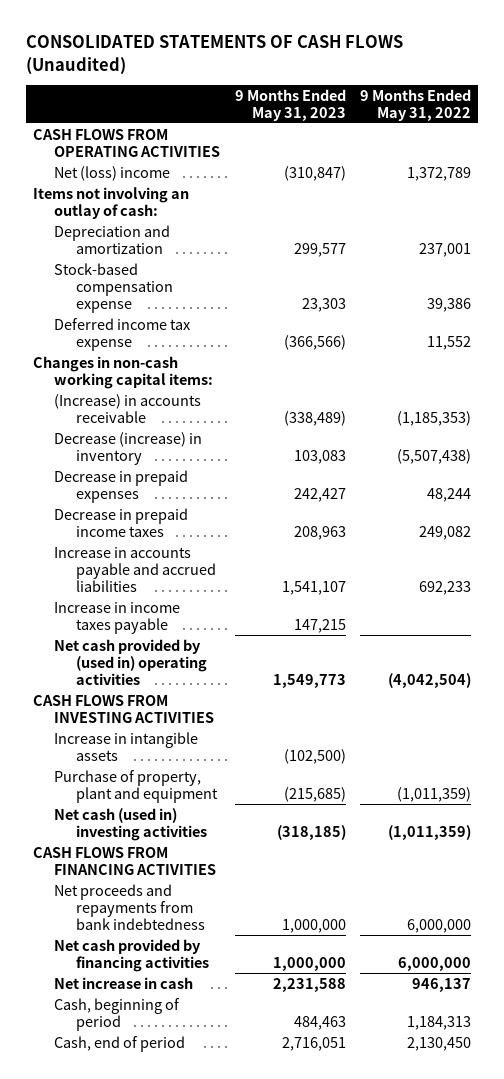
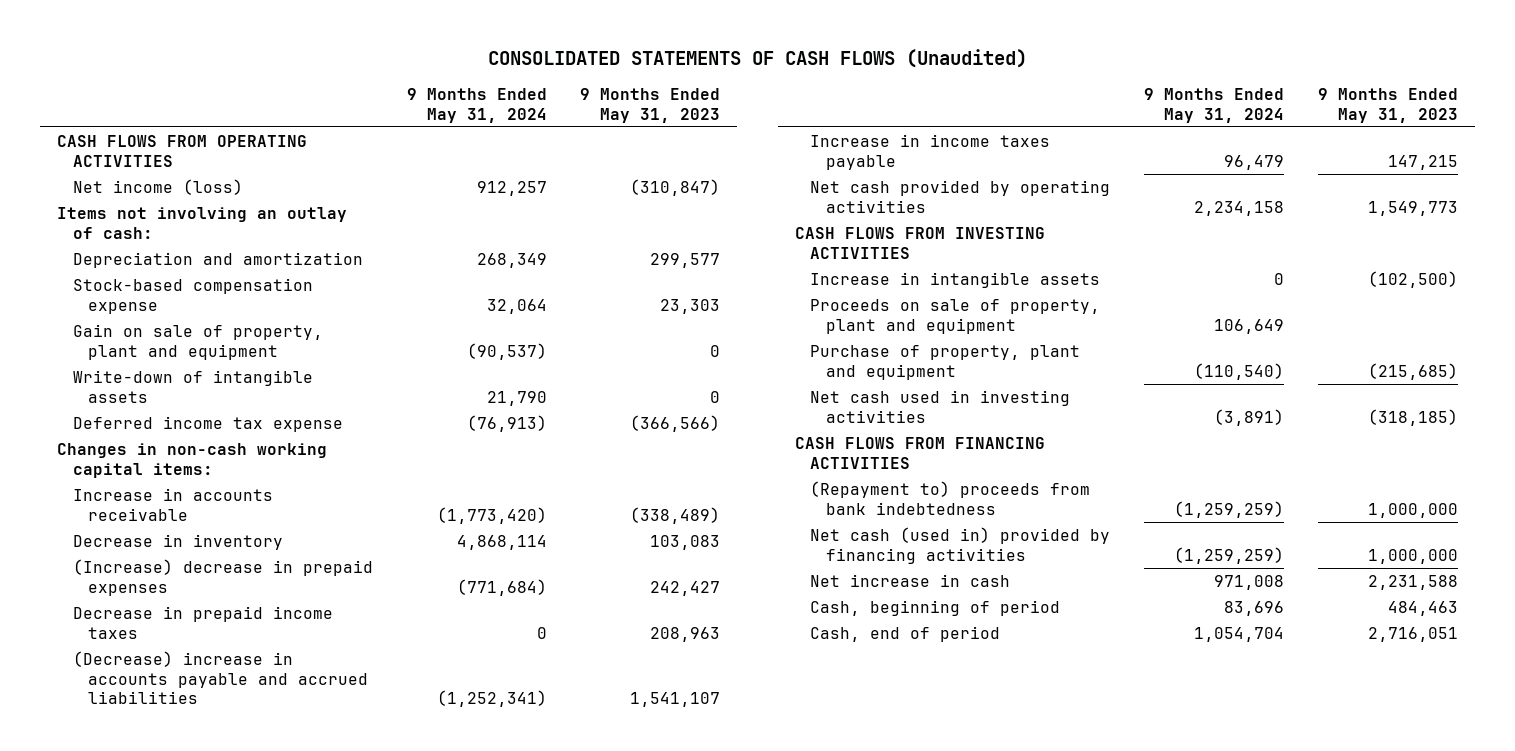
[360,88,472,121] 9 Months Ended May 31, 2022 -> none
none -> [406,88,547,123] 9 Months Ended May 31, 2024
[54,165,171,181] Net (loss) income -> [72,178,243,195] Net income (loss)
none -> [72,323,323,360] Gain on sale of property, plant and equipment
none -> [72,369,313,403] Write-down of intangible assets
[54,393,202,423] (Increase) in accounts receivable -> [72,487,273,521] Increase in accounts receivable
[54,431,203,465] Decrease (increase) in inventory -> [72,533,283,550] Decrease in inventory
[54,469,189,503] Decrease in prepaid expenses -> [72,558,373,596] (Increase) decrease in prepaid expenses
[54,546,216,593] Increase in accounts payable and accrued liabilities -> [72,650,369,705] (Decrease) increase in accounts payable and accrued liabilities
[54,638,207,686] Net cash provided by (used in) operating activities -> [810,179,1111,213] Net cash provided by operating activities
none -> [810,298,1101,334] Proceeds on sale of property, plant and equipment
[54,807,207,841] Net cash (used in) investing activities -> [810,389,1071,423] Net cash used in investing activities
[54,883,205,931] Net proceeds and repayments from bank indebtedness -> [810,480,1091,515] (Repayment to) proceeds from bank indebtedness
[54,938,209,972] Net cash provided by financing activities -> [810,526,1111,564] Net cash (used in) provided by financing activities

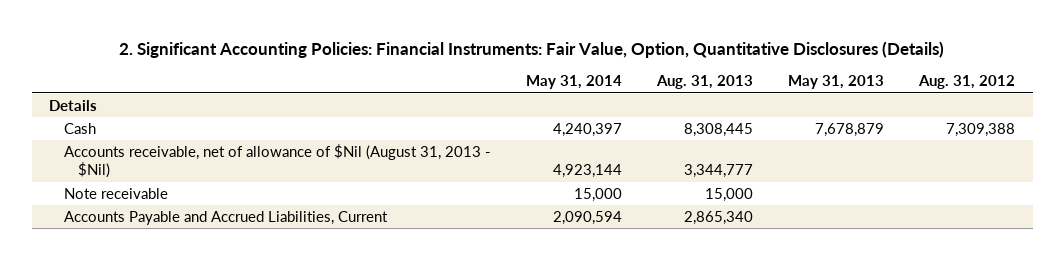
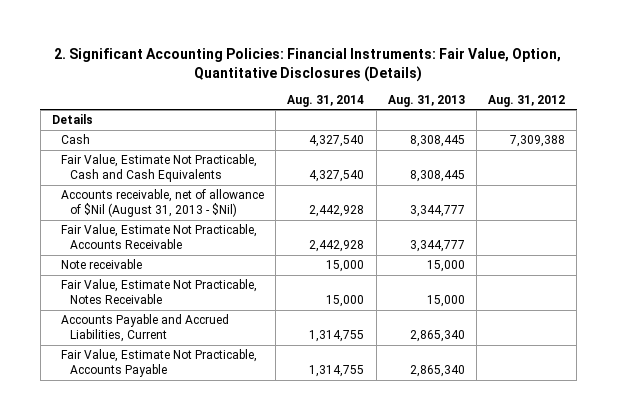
[525,75,622,90] May 31, 2014 -> none
[788,75,885,90] May 31, 2013 -> none
none -> [287,94,365,107] Aug. 31, 2014
none -> [61,154,258,183] Fair Value, Estimate Not Practicable, Cash and Cash Equivalents
none -> [61,224,258,250] Fair Value, Estimate Not Practicable, Accounts Receivable
none -> [61,279,258,305] Fair Value, Estimate Not Practicable, Notes Receivable
none -> [61,349,258,378] Fair Value, Estimate Not Practicable, Accounts Payable

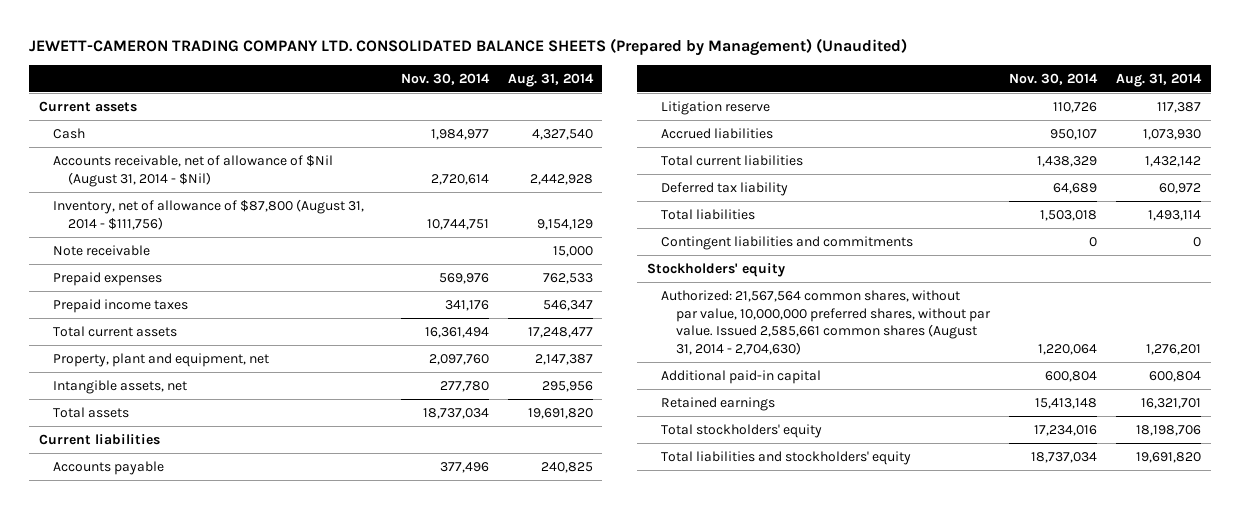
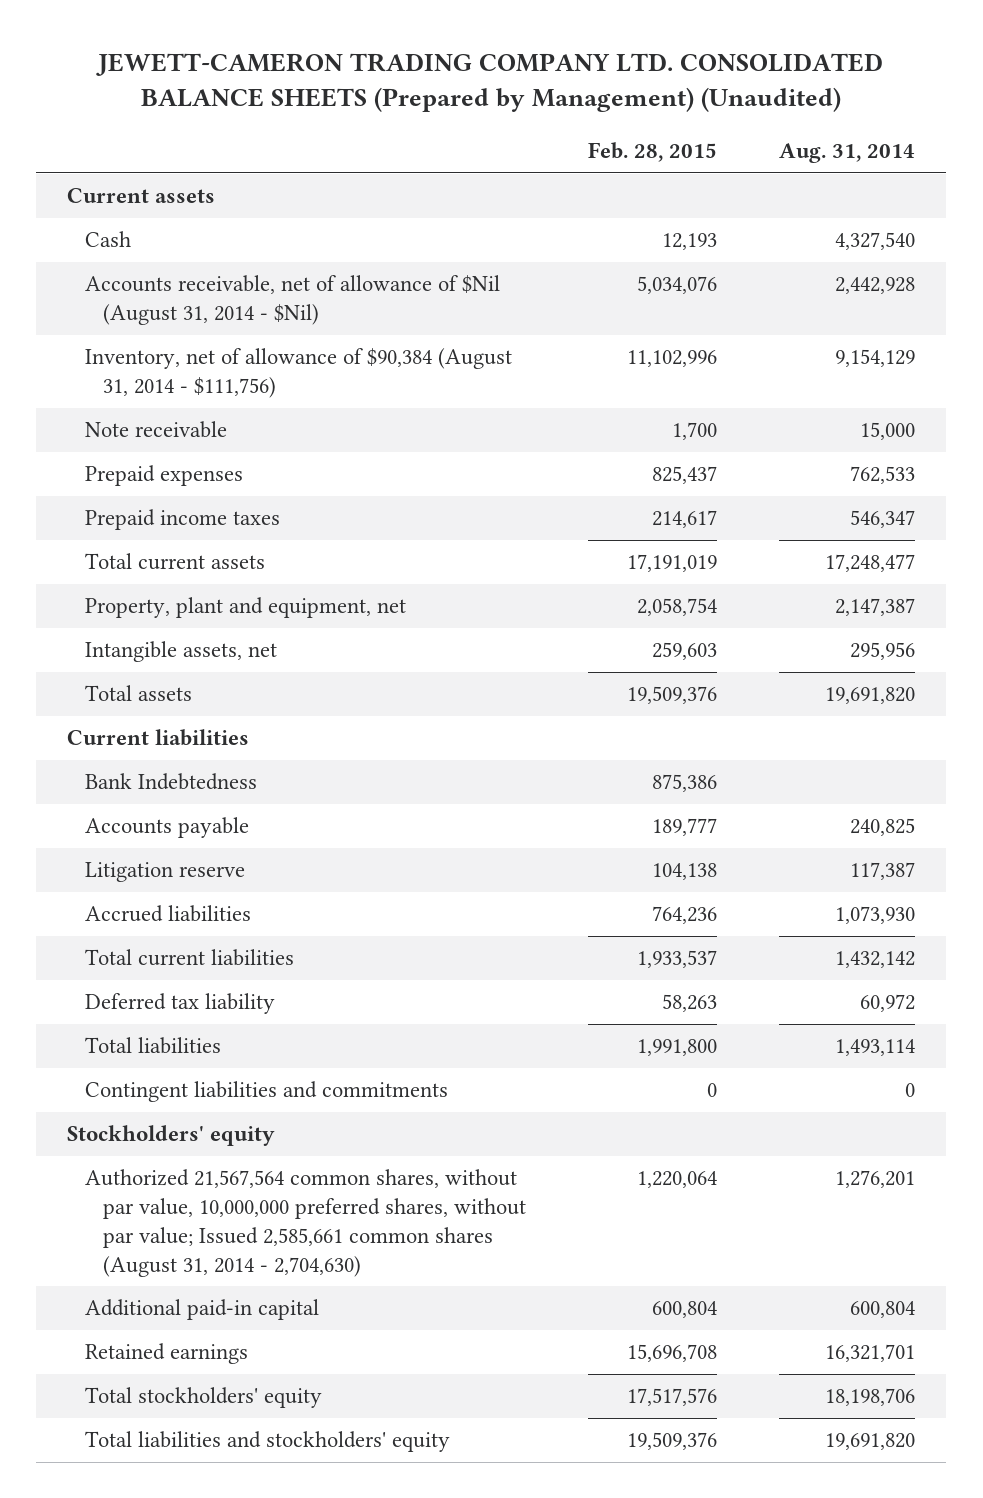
[400,72,490,85] Nov. 30, 2014 -> none
none -> [588,142,718,163] Feb. 28, 2015
[53,198,365,230] Inventory, net of allowance of $87,800 (August 31, 2014 - $111,756) -> [84,348,512,399] Inventory, net of allowance of $90,384 (August 31, 2014 - $111,756)
none -> [84,773,257,791] Bank Indebtedness
[661,289,991,356] Authorized: 21,567,564 common shares, without par value, 10,000,000 preferred shares, without par value. Issued 2,585,661 common shares (August 31, 2014 - 2,704,630) -> [84,1169,526,1277] Authorized 21,567,564 common shares, without par value, 10,000,000 preferred shares, without par value; Issued 2,585,661 common shares (August 31, 2014 - 2,704,630)

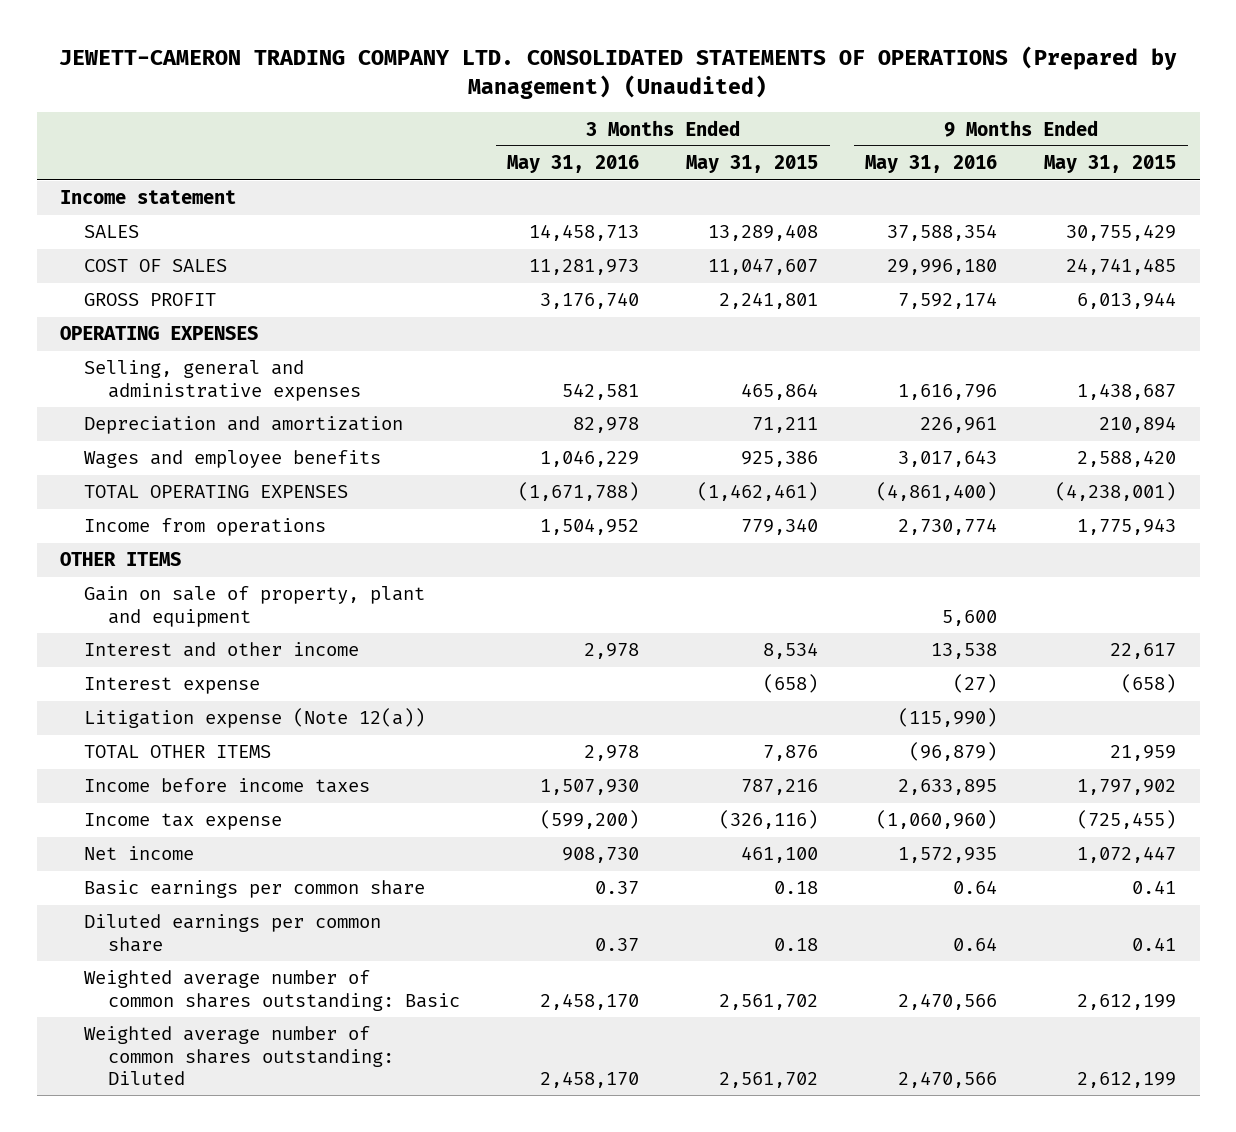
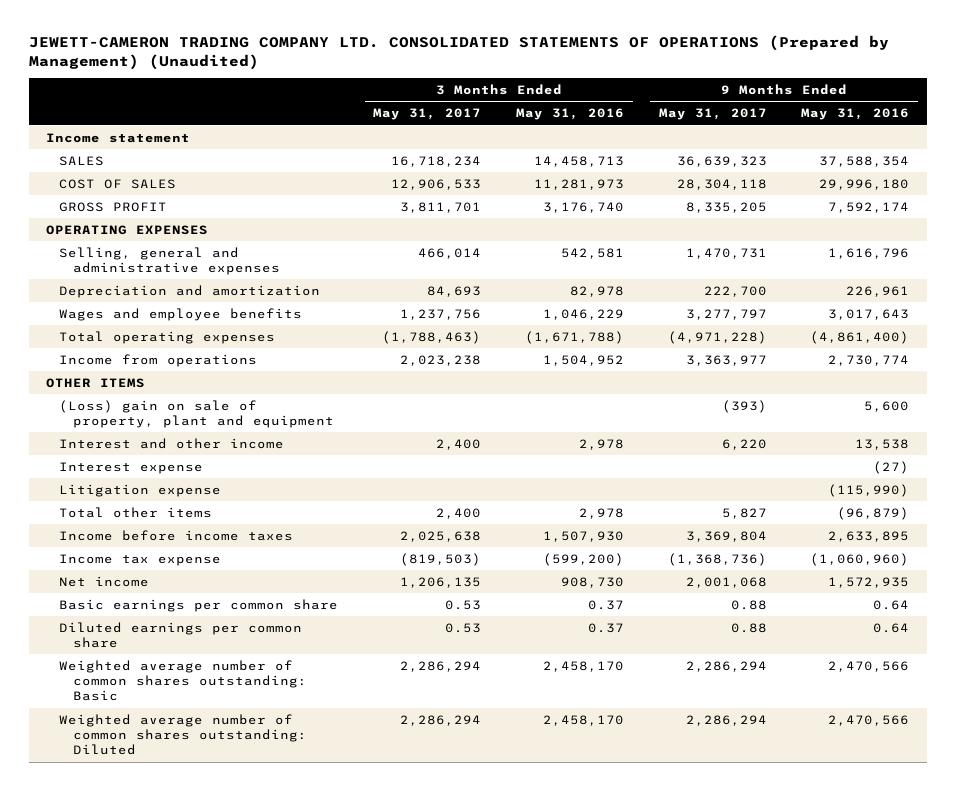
[686,155,819,174] May 31, 2015 -> none
[1044,155,1177,174] May 31, 2015 -> none
none -> [373,108,482,121] May 31, 2017
none -> [658,108,767,121] May 31, 2017
[84,485,349,499] TOTAL OPERATING EXPENSES -> [59,330,276,344] Total operating expenses
[84,586,426,627] Gain on sale of property, plant and equipment -> [59,399,334,429] (Loss) gain on sale of property, plant and equipment
[84,708,426,729] Litigation expense (Note 12(a)) -> [59,483,222,497] Litigation expense
[84,745,272,759] TOTAL OTHER ITEMS -> [59,506,213,518] Total other items

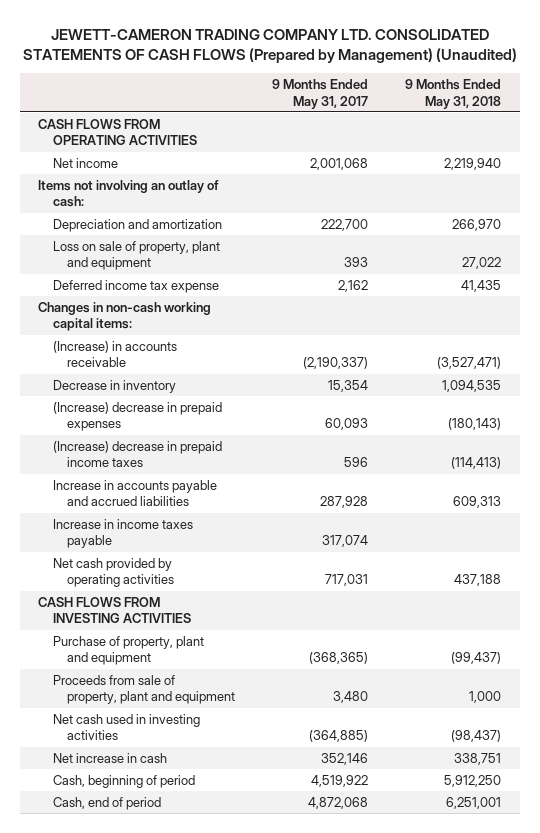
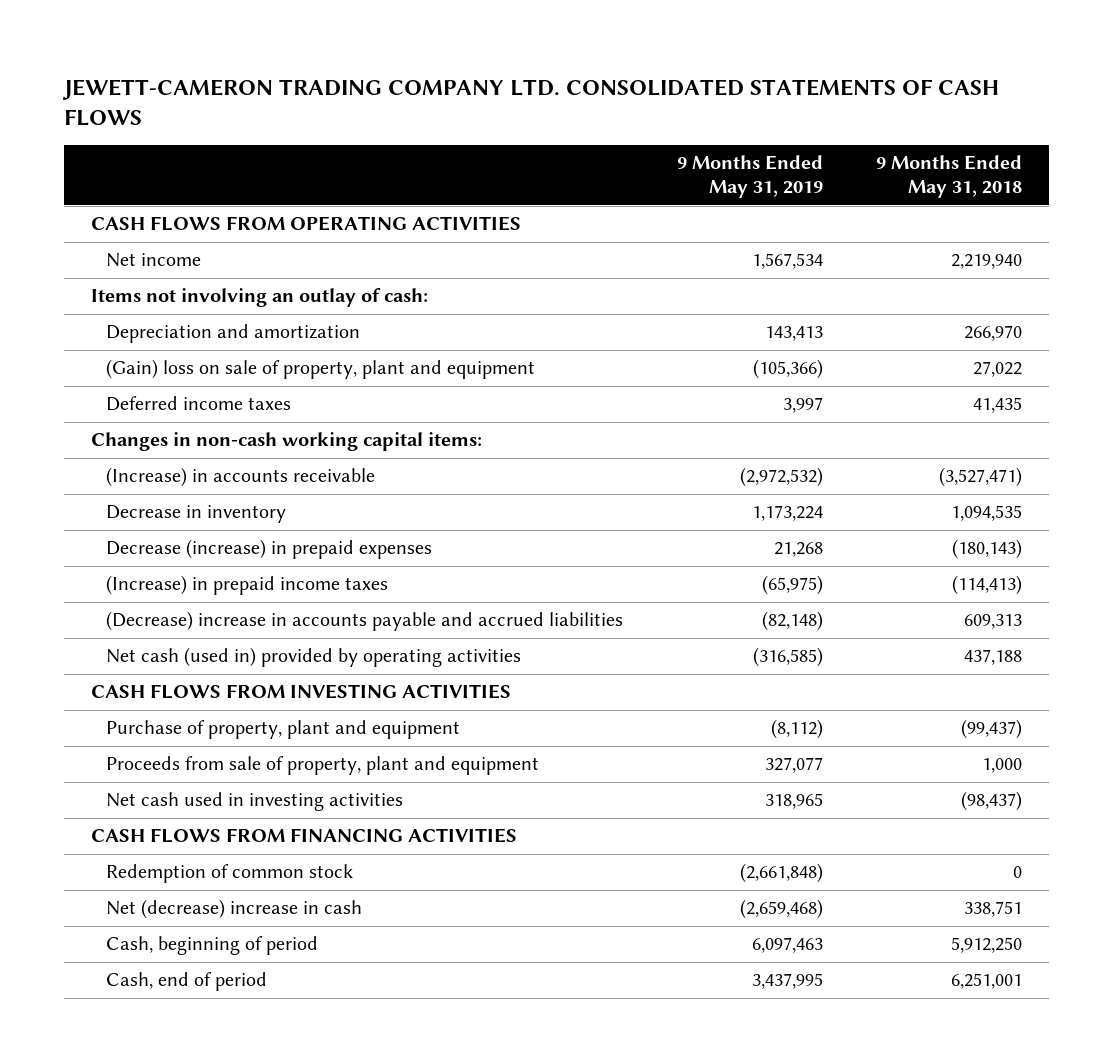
[22,29,517,64] JEWETT-CAMERON TRADING COMPANY LTD. CONSOLIDATED STATEMENTS OF CASH FLOWS (Prepared by Management) (Unaudited) -> [62,78,1000,127] JEWETT-CAMERON TRADING COMPANY LTD. CONSOLIDATED STATEMENTS OF CASH FLOWS
[272,78,369,109] 9 Months Ended May 31, 2017 -> none
none -> [676,155,823,199] 9 Months Ended May 31, 2019
[52,240,220,271] Loss on sale of property, plant and equipment -> [106,359,536,380] (Gain) loss on sale of property, plant and equipment
[52,279,219,293] Deferred income tax expense -> [106,396,292,412] Deferred income taxes
[52,518,193,549] Increase in income taxes payable -> none
[52,401,222,432] (Increase) decrease in prepaid expenses -> [106,539,433,560] Decrease (increase) in prepaid expenses
[52,440,222,468] (Increase) decrease in prepaid income taxes -> [106,575,389,596] (Increase) in prepaid income taxes
[52,479,217,507] Increase in accounts payable and accrued liabilities -> [106,611,624,632] (Decrease) increase in accounts payable and accrued liabilities
[52,557,175,588] Net cash provided by operating activities -> [106,647,522,668] Net cash (used in) provided by operating activities
none -> [90,828,517,844] CASH FLOWS FROM FINANCING ACTIVITIES
none -> [106,864,354,884] Redemption of common stock
[52,752,167,763] Net increase in cash -> [106,899,363,920] Net (decrease) increase in cash

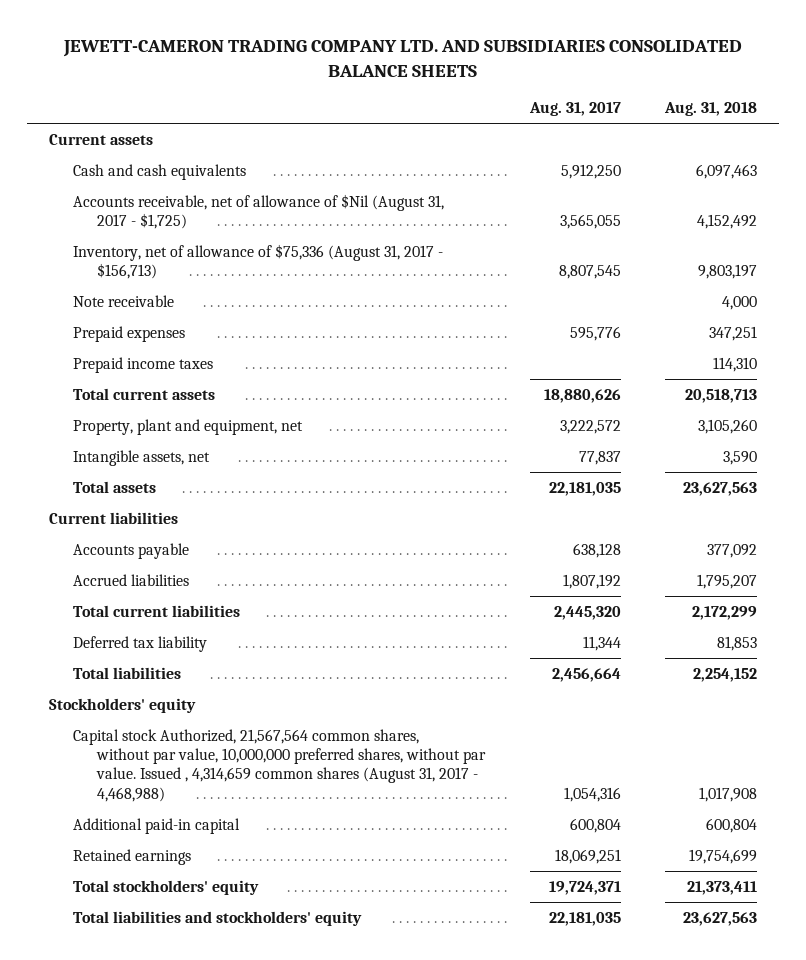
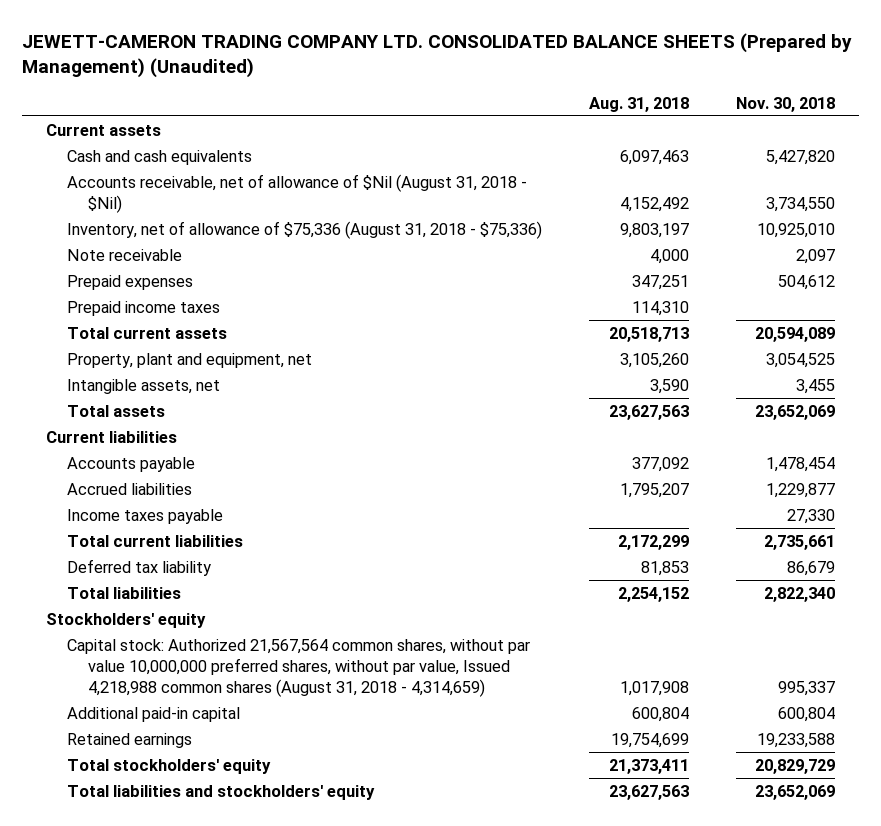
[63,39,743,77] JEWETT-CAMERON TRADING COMPANY LTD. AND SUBSIDIARIES CONSOLIDATED BALANCE SHEETS -> [22,32,853,79] JEWETT-CAMERON TRADING COMPANY LTD. CONSOLIDATED BALANCE SHEETS (Prepared by Management) (Unaudited)
[528,102,621,117] Aug. 31, 2017 -> none
none -> [736,96,836,112] Nov. 30, 2018
[72,193,444,230] Accounts receivable, net of allowance of $Nil (August 31, 2017 - $1,725) -> [66,173,527,214] Accounts receivable, net of allowance of $Nil (August 31, 2018 - $Nil)
[72,243,443,280] Inventory, net of allowance of $75,336 (August 31, 2017 - $156,713) -> [66,220,542,239] Inventory, net of allowance of $75,336 (August 31, 2018 - $75,336)
none -> [66,508,223,524] Income taxes payable
[72,728,487,802] Capital stock Authorized, 21,567,564 common shares, without par value, 10,000,000 preferred shares, without par value. Issued , 4,314,659 common shares (August 31, 2017 - 4,468,988) -> [66,638,530,698] Capital stock: Authorized 21,567,564 common shares, without par value 10,000,000 preferred shares, without par value, Issued 4,218,988 common shares (August 31, 2018 - 4,314,659)

